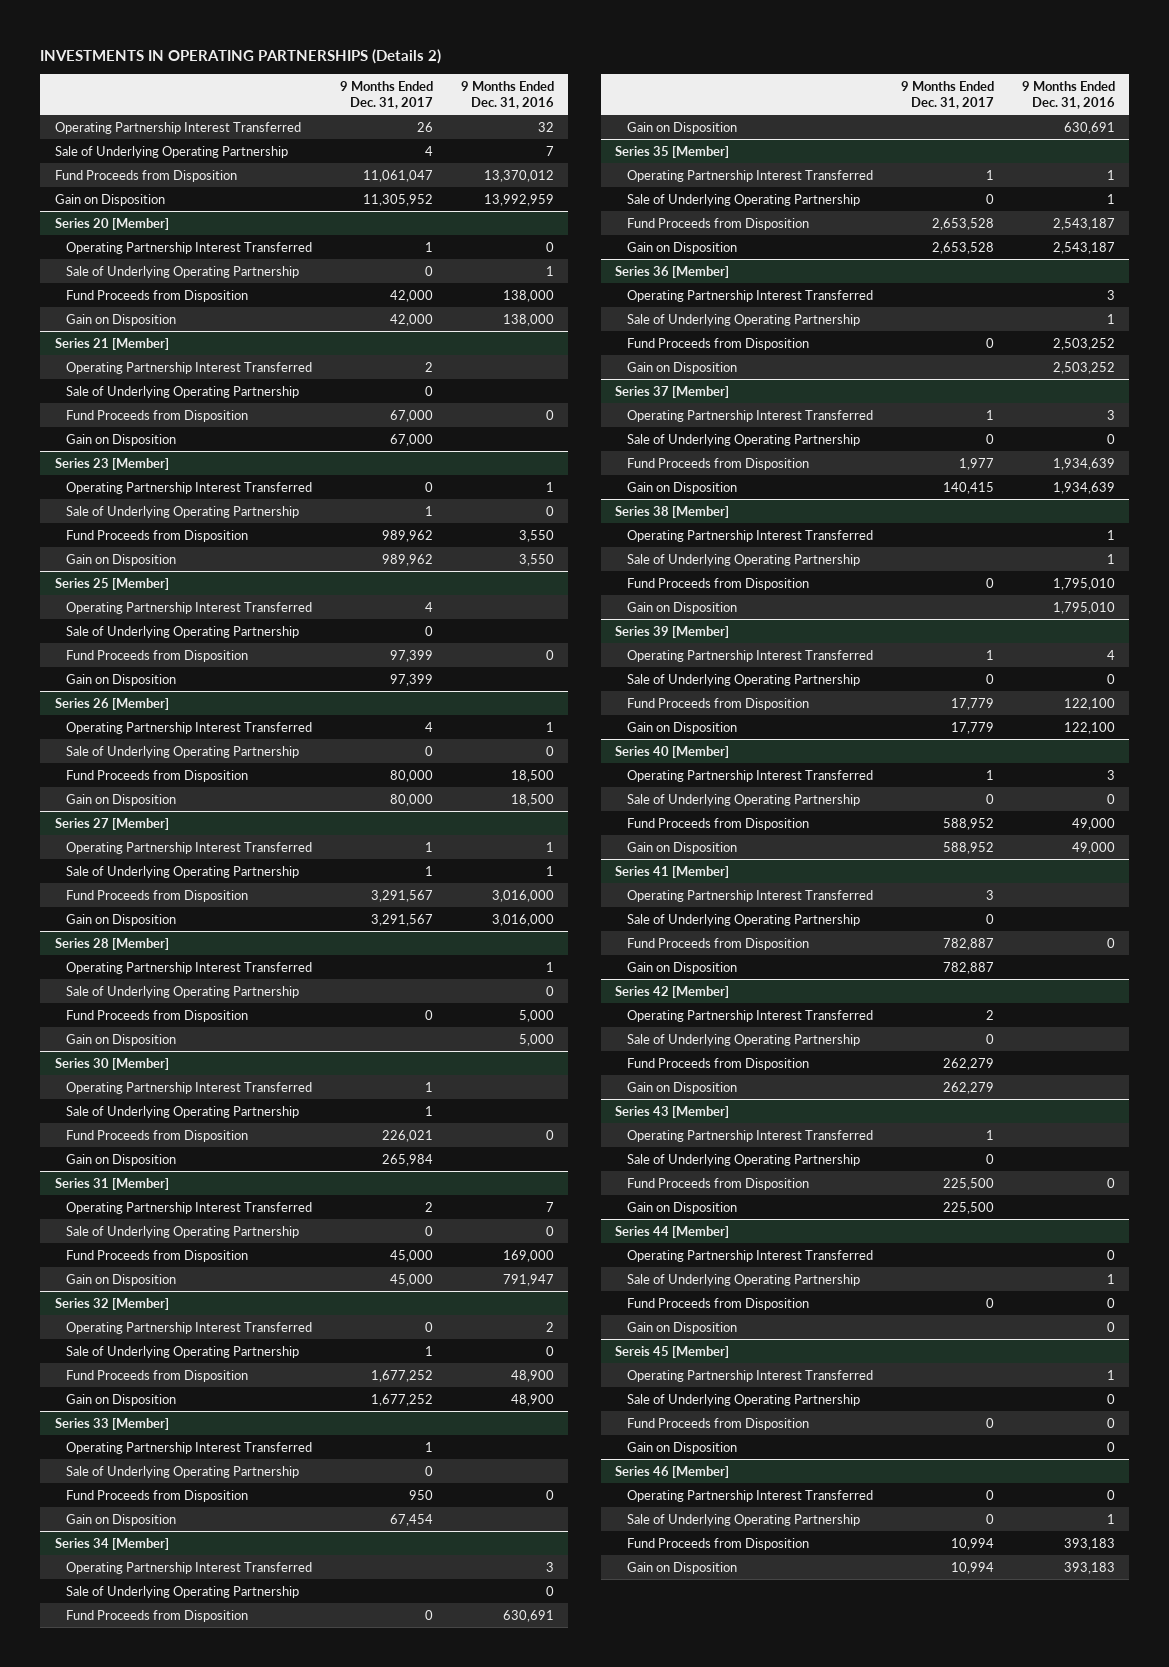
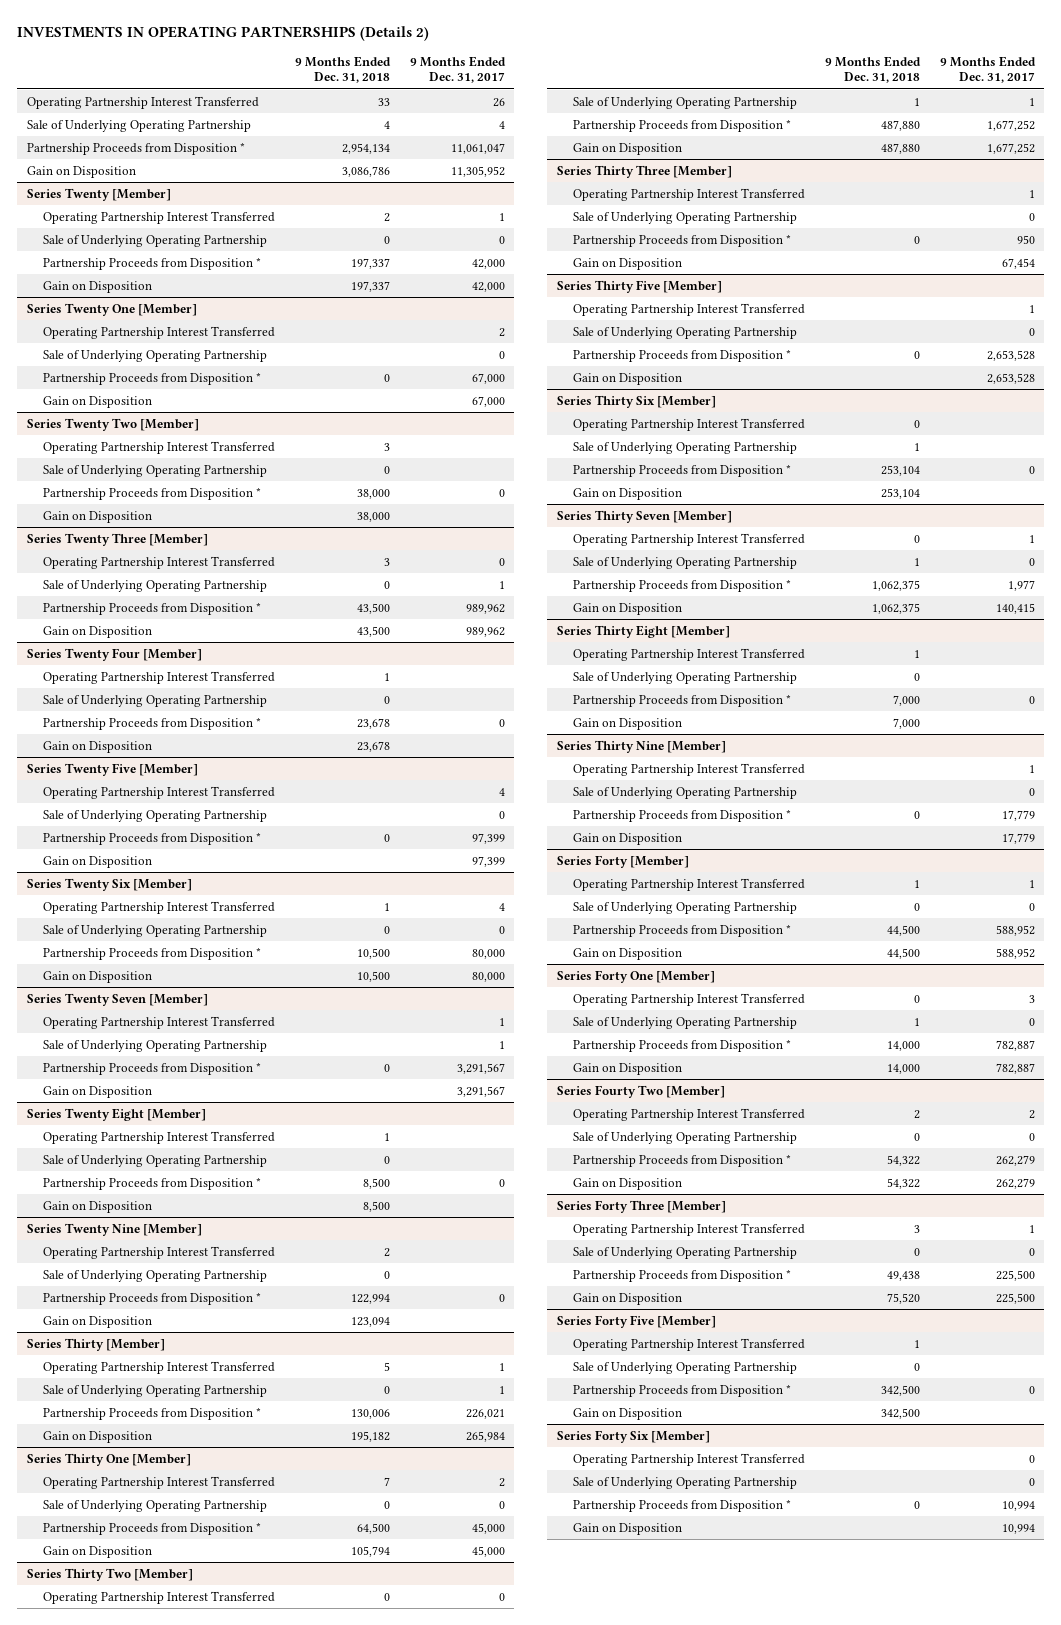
[461,80,555,109] 9 Months Ended Dec. 31, 2016 -> none
none -> [294,55,391,84] 9 Months Ended Dec. 31, 2018
[54,169,237,182] Fund Proceeds from Disposition -> [26,141,245,155] Partnership Proceeds from Disposition *
[54,217,169,230] Series 20 [Member] -> [26,187,171,201] Series Twenty [Member]
[66,289,249,302] Fund Proceeds from Disposition -> [42,256,261,270] Partnership Proceeds from Disposition *
[54,337,169,350] Series 21 [Member] -> [26,302,197,316] Series Twenty One [Member]
[66,409,249,422] Fund Proceeds from Disposition -> [42,371,261,385] Partnership Proceeds from Disposition *
none -> [26,417,199,431] Series Twenty Two [Member]
none -> [42,440,275,454] Operating Partnership Interest Transferred
none -> [42,464,267,477] Sale of Underlying Operating Partnership
none -> [42,486,261,500] Partnership Proceeds from Disposition *
none -> [42,510,152,523] Gain on Disposition
[54,457,169,470] Series 23 [Member] -> [26,532,208,546] Series Twenty Three [Member]
[66,529,249,542] Fund Proceeds from Disposition -> [42,601,261,615] Partnership Proceeds from Disposition *
none -> [26,647,202,661] Series Twenty Four [Member]
none -> [42,670,275,684] Operating Partnership Interest Transferred
none -> [42,694,267,707] Sale of Underlying Operating Partnership
none -> [42,716,261,730] Partnership Proceeds from Disposition *
none -> [42,740,152,753] Gain on Disposition
[54,577,169,590] Series 25 [Member] -> [26,762,198,776] Series Twenty Five [Member]
[66,649,249,662] Fund Proceeds from Disposition -> [42,831,261,845] Partnership Proceeds from Disposition *
[54,697,169,710] Series 26 [Member] -> [26,877,192,891] Series Twenty Six [Member]
[66,769,249,782] Fund Proceeds from Disposition -> [42,946,261,960] Partnership Proceeds from Disposition *
[54,817,169,830] Series 27 [Member] -> [26,992,208,1006] Series Twenty Seven [Member]
[66,889,249,902] Fund Proceeds from Disposition -> [42,1061,261,1075] Partnership Proceeds from Disposition *
[54,937,169,950] Series 28 [Member] -> [26,1107,206,1121] Series Twenty Eight [Member]
[66,1009,249,1022] Fund Proceeds from Disposition -> [42,1176,261,1190] Partnership Proceeds from Disposition *
none -> [26,1222,202,1236] Series Twenty Nine [Member]
none -> [42,1245,275,1259] Operating Partnership Interest Transferred
none -> [42,1269,267,1282] Sale of Underlying Operating Partnership
none -> [42,1291,261,1305] Partnership Proceeds from Disposition *
none -> [42,1315,152,1328] Gain on Disposition
[54,1057,169,1070] Series 30 [Member] -> [26,1337,165,1351] Series Thirty [Member]
[66,1129,249,1142] Fund Proceeds from Disposition -> [42,1406,261,1420] Partnership Proceeds from Disposition *
[54,1177,169,1190] Series 31 [Member] -> [26,1452,191,1466] Series Thirty One [Member]
[66,1249,249,1262] Fund Proceeds from Disposition -> [42,1521,261,1535] Partnership Proceeds from Disposition *
[54,1297,169,1310] Series 32 [Member] -> [26,1567,193,1581] Series Thirty Two [Member]
[66,1369,249,1382] Fund Proceeds from Disposition -> [572,118,791,132] Partnership Proceeds from Disposition *
[54,1417,169,1430] Series 33 [Member] -> [556,164,732,178] Series Thirty Three [Member]
[66,1489,249,1502] Fund Proceeds from Disposition -> [572,233,791,247] Partnership Proceeds from Disposition *
[54,1537,169,1550] Series 34 [Member] -> none
[66,1561,313,1574] Operating Partnership Interest Transferred -> none
[66,1585,300,1598] Sale of Underlying Operating Partnership -> none
[66,1609,249,1622] Fund Proceeds from Disposition -> none
[626,121,737,134] Gain on Disposition -> none
[615,145,730,158] Series 35 [Member] -> [556,279,722,293] Series Thirty Five [Member]
[626,217,809,230] Fund Proceeds from Disposition -> [572,348,791,362] Partnership Proceeds from Disposition *
[615,265,730,278] Series 36 [Member] -> [556,394,716,408] Series Thirty Six [Member]
[626,337,809,350] Fund Proceeds from Disposition -> [572,463,791,477] Partnership Proceeds from Disposition *
[615,385,730,398] Series 37 [Member] -> [556,509,732,523] Series Thirty Seven [Member]
[626,457,809,470] Fund Proceeds from Disposition -> [572,578,791,592] Partnership Proceeds from Disposition *
[615,505,730,518] Series 38 [Member] -> [556,624,730,638] Series Thirty Eight [Member]
[626,577,809,590] Fund Proceeds from Disposition -> [572,693,791,707] Partnership Proceeds from Disposition *
[615,625,730,638] Series 39 [Member] -> [556,739,726,753] Series Thirty Nine [Member]
[626,697,809,710] Fund Proceeds from Disposition -> [572,808,791,822] Partnership Proceeds from Disposition *
[615,745,730,758] Series 40 [Member] -> [556,854,689,868] Series Forty [Member]
[626,817,809,830] Fund Proceeds from Disposition -> [572,923,791,937] Partnership Proceeds from Disposition *
[615,865,730,878] Series 41 [Member] -> [556,969,715,983] Series Forty One [Member]
[626,937,809,950] Fund Proceeds from Disposition -> [572,1038,791,1052] Partnership Proceeds from Disposition *
[615,985,730,998] Series 42 [Member] -> [556,1084,725,1098] Series Fourty Two [Member]
[626,1057,809,1070] Fund Proceeds from Disposition -> [572,1153,791,1167] Partnership Proceeds from Disposition *
[615,1105,730,1118] Series 43 [Member] -> [556,1199,726,1213] Series Forty Three [Member]
[626,1177,809,1190] Fund Proceeds from Disposition -> [572,1268,791,1282] Partnership Proceeds from Disposition *
[615,1225,730,1238] Series 44 [Member] -> none
[626,1249,873,1262] Operating Partnership Interest Transferred -> none
[626,1273,860,1286] Sale of Underlying Operating Partnership -> none
[626,1297,809,1310] Fund Proceeds from Disposition -> none
[626,1321,737,1334] Gain on Disposition -> none
[615,1345,730,1358] Sereis 45 [Member] -> [556,1314,716,1328] Series Forty Five [Member]
[626,1417,809,1430] Fund Proceeds from Disposition -> [572,1383,791,1397] Partnership Proceeds from Disposition *
[615,1465,730,1478] Series 46 [Member] -> [556,1429,710,1443] Series Forty Six [Member]
[626,1537,809,1550] Fund Proceeds from Disposition -> [572,1498,791,1512] Partnership Proceeds from Disposition *

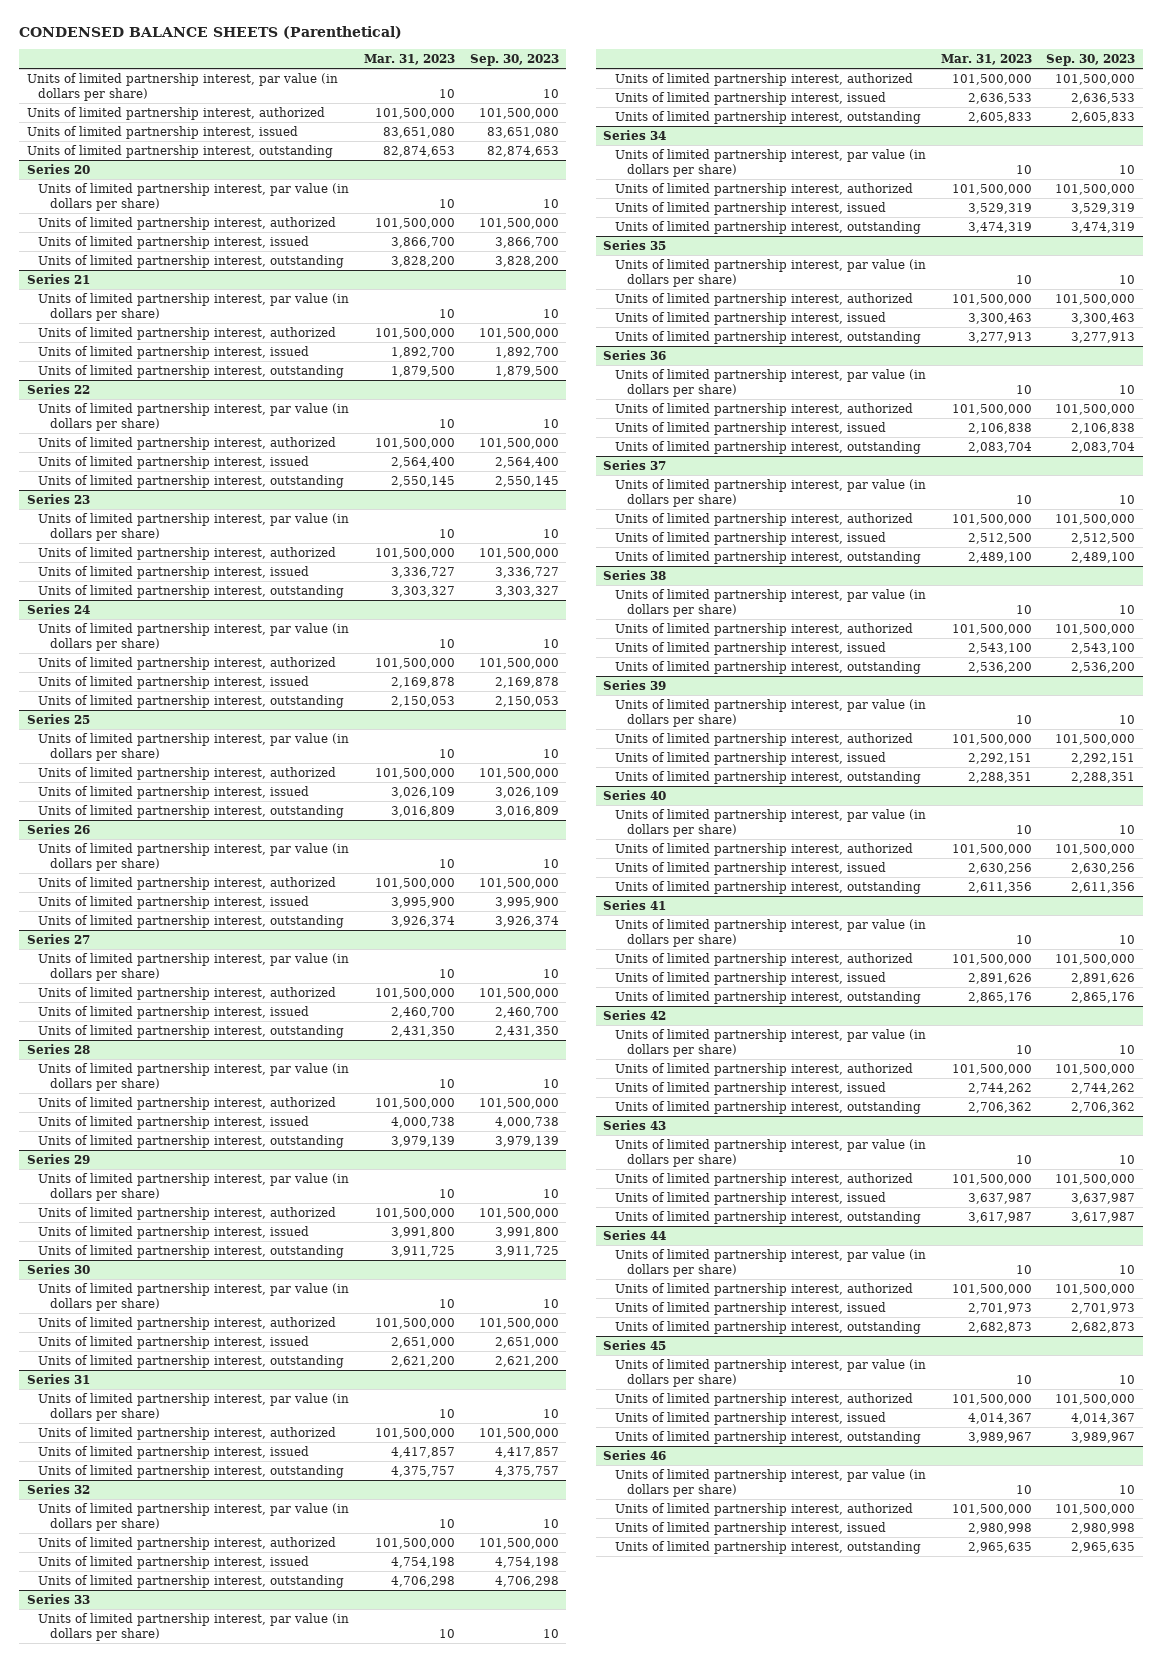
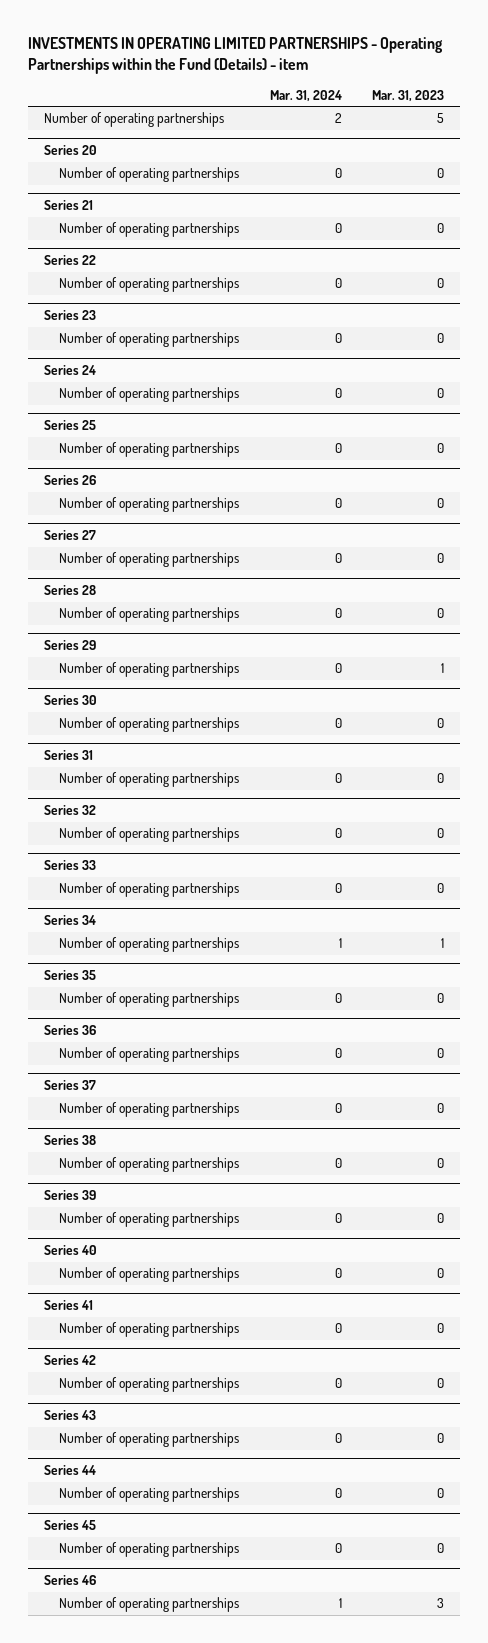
[19,26,403,40] CONDENSED BALANCE SHEETS (Parenthetical) -> [28,37,444,74] INVESTMENTS IN OPERATING LIMITED PARTNERSHIPS - Operating Partnerships within the Fund (Details) - item
[469,53,559,66] Sep. 30, 2023 -> none
none -> [269,89,342,102] Mar. 31, 2024
[26,72,338,101] Units of limited partnership interest, par value (in dollars per share) -> none
[26,106,325,120] Units of limited partnership interest, authorized -> none
[26,125,298,139] Units of limited partnership interest, issued -> none
[26,144,333,158] Units of limited partnership interest, outstanding -> none
none -> [43,112,224,128] Number of operating partnerships
[38,182,350,211] Units of limited partnership interest, par value (in dollars per share) -> none
[38,216,337,230] Units of limited partnership interest, authorized -> none
[38,235,310,249] Units of limited partnership interest, issued -> none
[38,254,345,268] Units of limited partnership interest, outstanding -> none
none -> [58,167,239,183] Number of operating partnerships
[38,292,350,321] Units of limited partnership interest, par value (in dollars per share) -> none
[38,326,337,340] Units of limited partnership interest, authorized -> none
[38,345,310,359] Units of limited partnership interest, issued -> none
[38,364,345,378] Units of limited partnership interest, outstanding -> none
none -> [58,222,239,238] Number of operating partnerships
[38,402,350,431] Units of limited partnership interest, par value (in dollars per share) -> none
[38,436,337,450] Units of limited partnership interest, authorized -> none
[38,455,310,469] Units of limited partnership interest, issued -> none
[38,474,345,488] Units of limited partnership interest, outstanding -> none
none -> [58,277,239,293] Number of operating partnerships
[38,512,350,541] Units of limited partnership interest, par value (in dollars per share) -> none
[38,546,337,560] Units of limited partnership interest, authorized -> none
[38,565,310,579] Units of limited partnership interest, issued -> none
[38,584,345,598] Units of limited partnership interest, outstanding -> none
none -> [58,332,239,348] Number of operating partnerships
[38,622,350,651] Units of limited partnership interest, par value (in dollars per share) -> none
[38,656,337,670] Units of limited partnership interest, authorized -> none
[38,675,310,689] Units of limited partnership interest, issued -> none
[38,694,345,708] Units of limited partnership interest, outstanding -> none
none -> [58,387,239,403] Number of operating partnerships
[38,732,350,761] Units of limited partnership interest, par value (in dollars per share) -> none
[38,766,337,780] Units of limited partnership interest, authorized -> none
[38,785,310,799] Units of limited partnership interest, issued -> none
[38,804,345,818] Units of limited partnership interest, outstanding -> none
none -> [58,442,239,458] Number of operating partnerships
[38,842,350,871] Units of limited partnership interest, par value (in dollars per share) -> none
[38,876,337,890] Units of limited partnership interest, authorized -> none
[38,895,310,909] Units of limited partnership interest, issued -> none
[38,914,345,928] Units of limited partnership interest, outstanding -> none
none -> [58,497,239,513] Number of operating partnerships
[38,952,350,981] Units of limited partnership interest, par value (in dollars per share) -> none
[38,986,337,1000] Units of limited partnership interest, authorized -> none
[38,1005,310,1019] Units of limited partnership interest, issued -> none
[38,1024,345,1038] Units of limited partnership interest, outstanding -> none
none -> [58,552,239,568] Number of operating partnerships
[38,1062,350,1091] Units of limited partnership interest, par value (in dollars per share) -> none
[38,1096,337,1110] Units of limited partnership interest, authorized -> none
[38,1115,310,1129] Units of limited partnership interest, issued -> none
[38,1134,345,1148] Units of limited partnership interest, outstanding -> none
none -> [58,607,239,623] Number of operating partnerships
[38,1172,350,1201] Units of limited partnership interest, par value (in dollars per share) -> none
[38,1206,337,1220] Units of limited partnership interest, authorized -> none
[38,1225,310,1239] Units of limited partnership interest, issued -> none
[38,1244,345,1258] Units of limited partnership interest, outstanding -> none
none -> [58,662,239,678] Number of operating partnerships
[38,1282,350,1311] Units of limited partnership interest, par value (in dollars per share) -> none
[38,1316,337,1330] Units of limited partnership interest, authorized -> none
[38,1335,310,1349] Units of limited partnership interest, issued -> none
[38,1354,345,1368] Units of limited partnership interest, outstanding -> none
none -> [58,717,239,733] Number of operating partnerships
[38,1392,350,1421] Units of limited partnership interest, par value (in dollars per share) -> none
[38,1426,337,1440] Units of limited partnership interest, authorized -> none
[38,1445,310,1459] Units of limited partnership interest, issued -> none
[38,1464,345,1478] Units of limited partnership interest, outstanding -> none
none -> [58,772,239,788] Number of operating partnerships
[38,1502,350,1531] Units of limited partnership interest, par value (in dollars per share) -> none
[38,1536,337,1550] Units of limited partnership interest, authorized -> none
[38,1555,310,1569] Units of limited partnership interest, issued -> none
[38,1574,345,1588] Units of limited partnership interest, outstanding -> none
none -> [58,827,239,843] Number of operating partnerships
[38,1612,350,1641] Units of limited partnership interest, par value (in dollars per share) -> none
[614,72,913,86] Units of limited partnership interest, authorized -> none
[614,91,886,105] Units of limited partnership interest, issued -> none
[614,110,921,124] Units of limited partnership interest, outstanding -> none
none -> [58,882,239,898] Number of operating partnerships
[614,148,926,177] Units of limited partnership interest, par value (in dollars per share) -> none
[614,182,913,196] Units of limited partnership interest, authorized -> none
[614,201,886,215] Units of limited partnership interest, issued -> none
[614,220,921,234] Units of limited partnership interest, outstanding -> none
none -> [58,937,239,953] Number of operating partnerships
[614,258,926,287] Units of limited partnership interest, par value (in dollars per share) -> none
[614,292,913,306] Units of limited partnership interest, authorized -> none
[614,311,886,325] Units of limited partnership interest, issued -> none
[614,330,921,344] Units of limited partnership interest, outstanding -> none
none -> [58,992,239,1008] Number of operating partnerships
[614,368,926,397] Units of limited partnership interest, par value (in dollars per share) -> none
[614,402,913,416] Units of limited partnership interest, authorized -> none
[614,421,886,435] Units of limited partnership interest, issued -> none
[614,440,921,454] Units of limited partnership interest, outstanding -> none
none -> [58,1047,239,1063] Number of operating partnerships
[614,478,926,507] Units of limited partnership interest, par value (in dollars per share) -> none
[614,512,913,526] Units of limited partnership interest, authorized -> none
[614,531,886,545] Units of limited partnership interest, issued -> none
[614,550,921,564] Units of limited partnership interest, outstanding -> none
none -> [58,1102,239,1118] Number of operating partnerships
[614,588,926,617] Units of limited partnership interest, par value (in dollars per share) -> none
[614,622,913,636] Units of limited partnership interest, authorized -> none
[614,641,886,655] Units of limited partnership interest, issued -> none
[614,660,921,674] Units of limited partnership interest, outstanding -> none
none -> [58,1157,239,1173] Number of operating partnerships
[614,698,926,727] Units of limited partnership interest, par value (in dollars per share) -> none
[614,732,913,746] Units of limited partnership interest, authorized -> none
[614,751,886,765] Units of limited partnership interest, issued -> none
[614,770,921,784] Units of limited partnership interest, outstanding -> none
none -> [58,1212,239,1228] Number of operating partnerships
[614,808,926,837] Units of limited partnership interest, par value (in dollars per share) -> none
[614,842,913,856] Units of limited partnership interest, authorized -> none
[614,861,886,875] Units of limited partnership interest, issued -> none
[614,880,921,894] Units of limited partnership interest, outstanding -> none
none -> [58,1267,239,1283] Number of operating partnerships
[614,918,926,947] Units of limited partnership interest, par value (in dollars per share) -> none
[614,952,913,966] Units of limited partnership interest, authorized -> none
[614,971,886,985] Units of limited partnership interest, issued -> none
[614,990,921,1004] Units of limited partnership interest, outstanding -> none
none -> [58,1322,239,1338] Number of operating partnerships
[614,1028,926,1057] Units of limited partnership interest, par value (in dollars per share) -> none
[614,1062,913,1076] Units of limited partnership interest, authorized -> none
[614,1081,886,1095] Units of limited partnership interest, issued -> none
[614,1100,921,1114] Units of limited partnership interest, outstanding -> none
none -> [58,1377,239,1393] Number of operating partnerships
[614,1138,926,1167] Units of limited partnership interest, par value (in dollars per share) -> none
[614,1172,913,1186] Units of limited partnership interest, authorized -> none
[614,1191,886,1205] Units of limited partnership interest, issued -> none
[614,1210,921,1224] Units of limited partnership interest, outstanding -> none
none -> [58,1432,239,1448] Number of operating partnerships
[614,1248,926,1277] Units of limited partnership interest, par value (in dollars per share) -> none
[614,1282,913,1296] Units of limited partnership interest, authorized -> none
[614,1301,886,1315] Units of limited partnership interest, issued -> none
[614,1320,921,1334] Units of limited partnership interest, outstanding -> none
none -> [58,1487,239,1503] Number of operating partnerships
[614,1358,926,1387] Units of limited partnership interest, par value (in dollars per share) -> none
[614,1392,913,1406] Units of limited partnership interest, authorized -> none
[614,1411,886,1425] Units of limited partnership interest, issued -> none
[614,1430,921,1444] Units of limited partnership interest, outstanding -> none
none -> [58,1542,239,1558] Number of operating partnerships
[614,1468,926,1497] Units of limited partnership interest, par value (in dollars per share) -> none
[614,1502,913,1516] Units of limited partnership interest, authorized -> none
[614,1521,886,1535] Units of limited partnership interest, issued -> none
[614,1540,921,1554] Units of limited partnership interest, outstanding -> none
none -> [58,1597,239,1613] Number of operating partnerships

